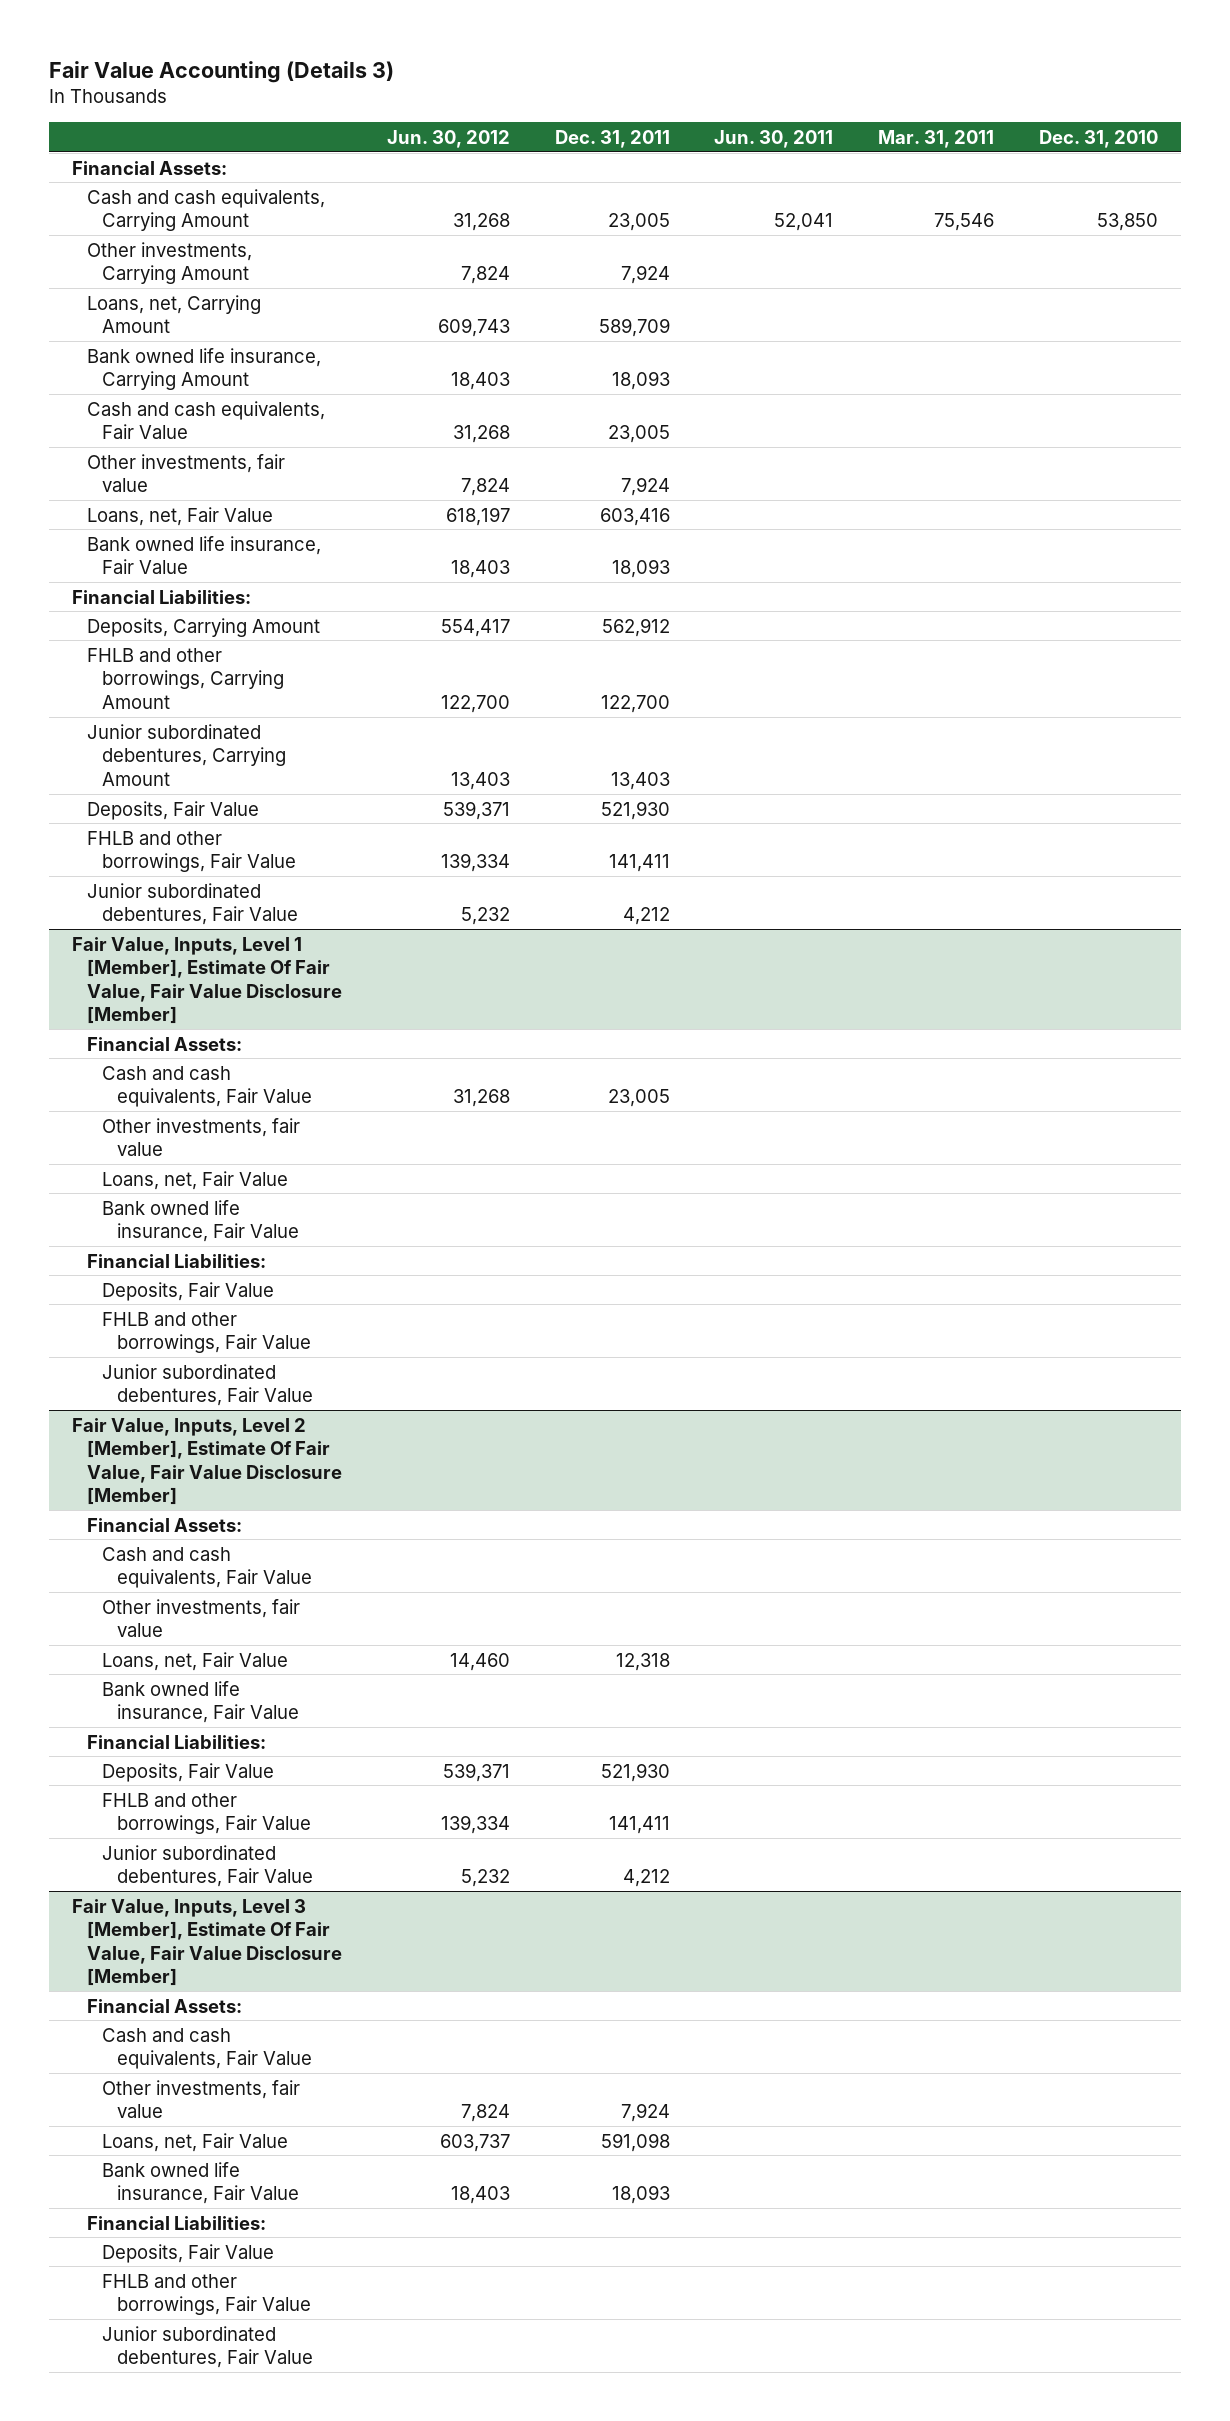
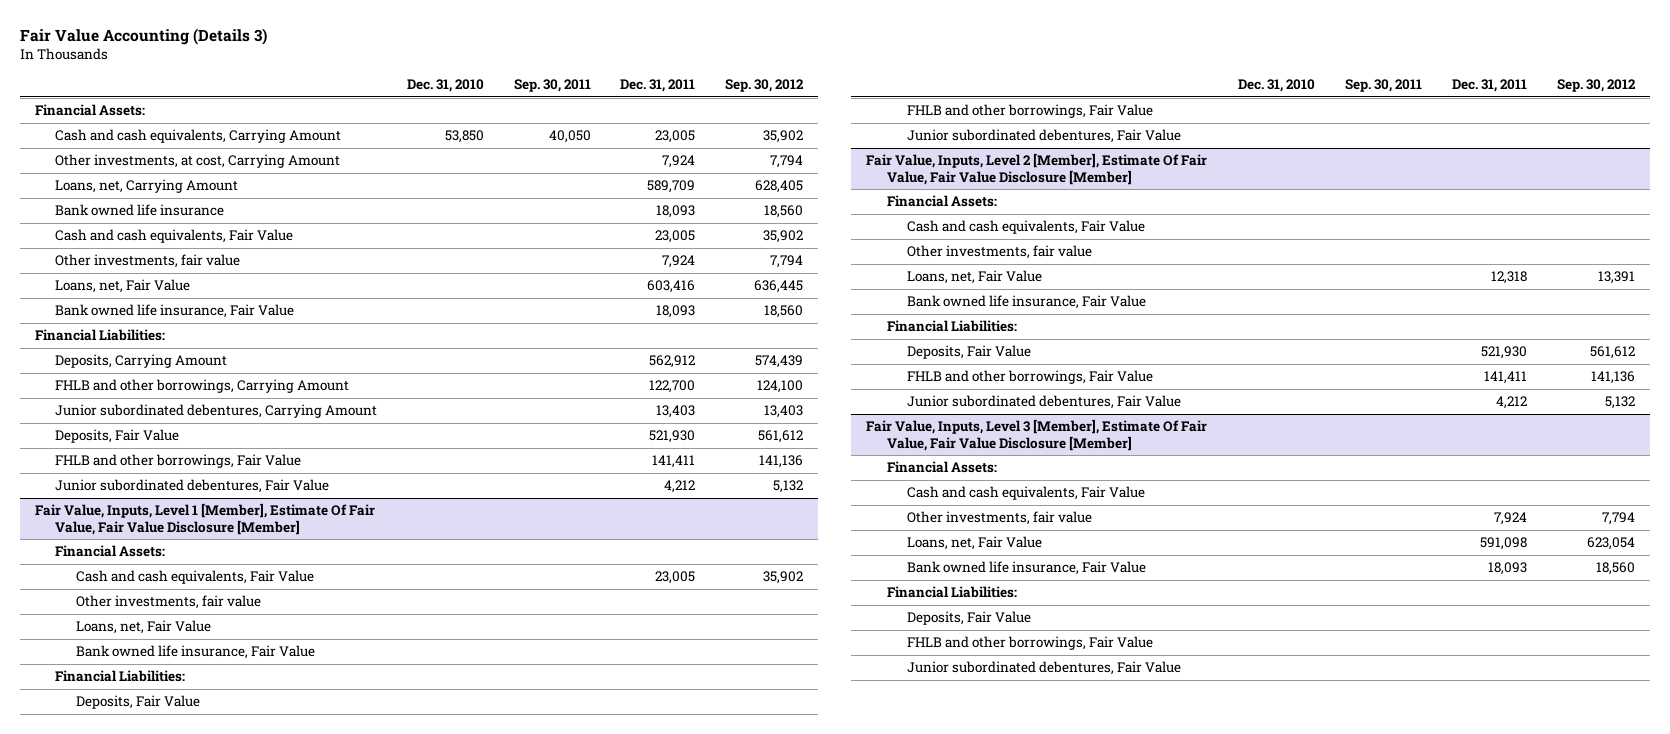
[386,129,510,148] Jun. 30, 2012 -> none
[714,129,834,148] Jun. 30, 2011 -> none
[878,129,995,148] Mar. 31, 2011 -> none
none -> [513,79,591,93] Sep. 30, 2011
none -> [725,79,805,93] Sep. 30, 2012
[86,241,252,285] Other investments, Carrying Amount -> [55,154,341,169] Other investments, at cost, Carrying Amount
[86,347,321,391] Bank owned life insurance, Carrying Amount -> [55,204,225,217] Bank owned life insurance

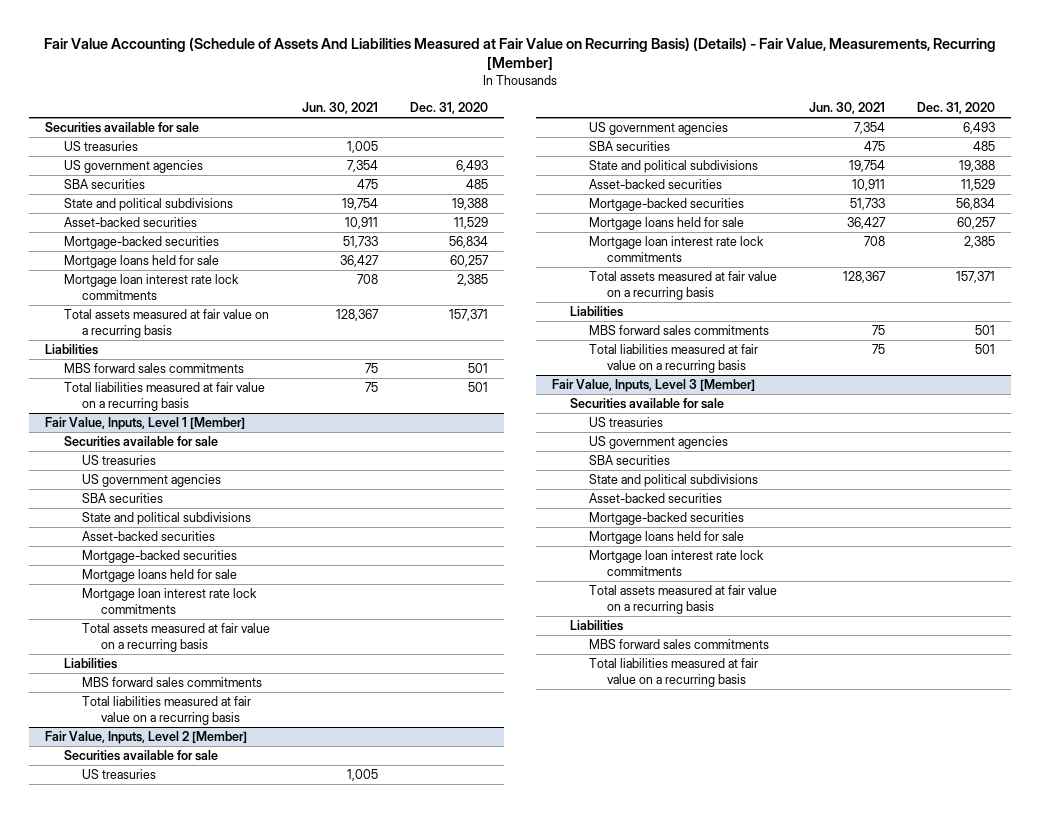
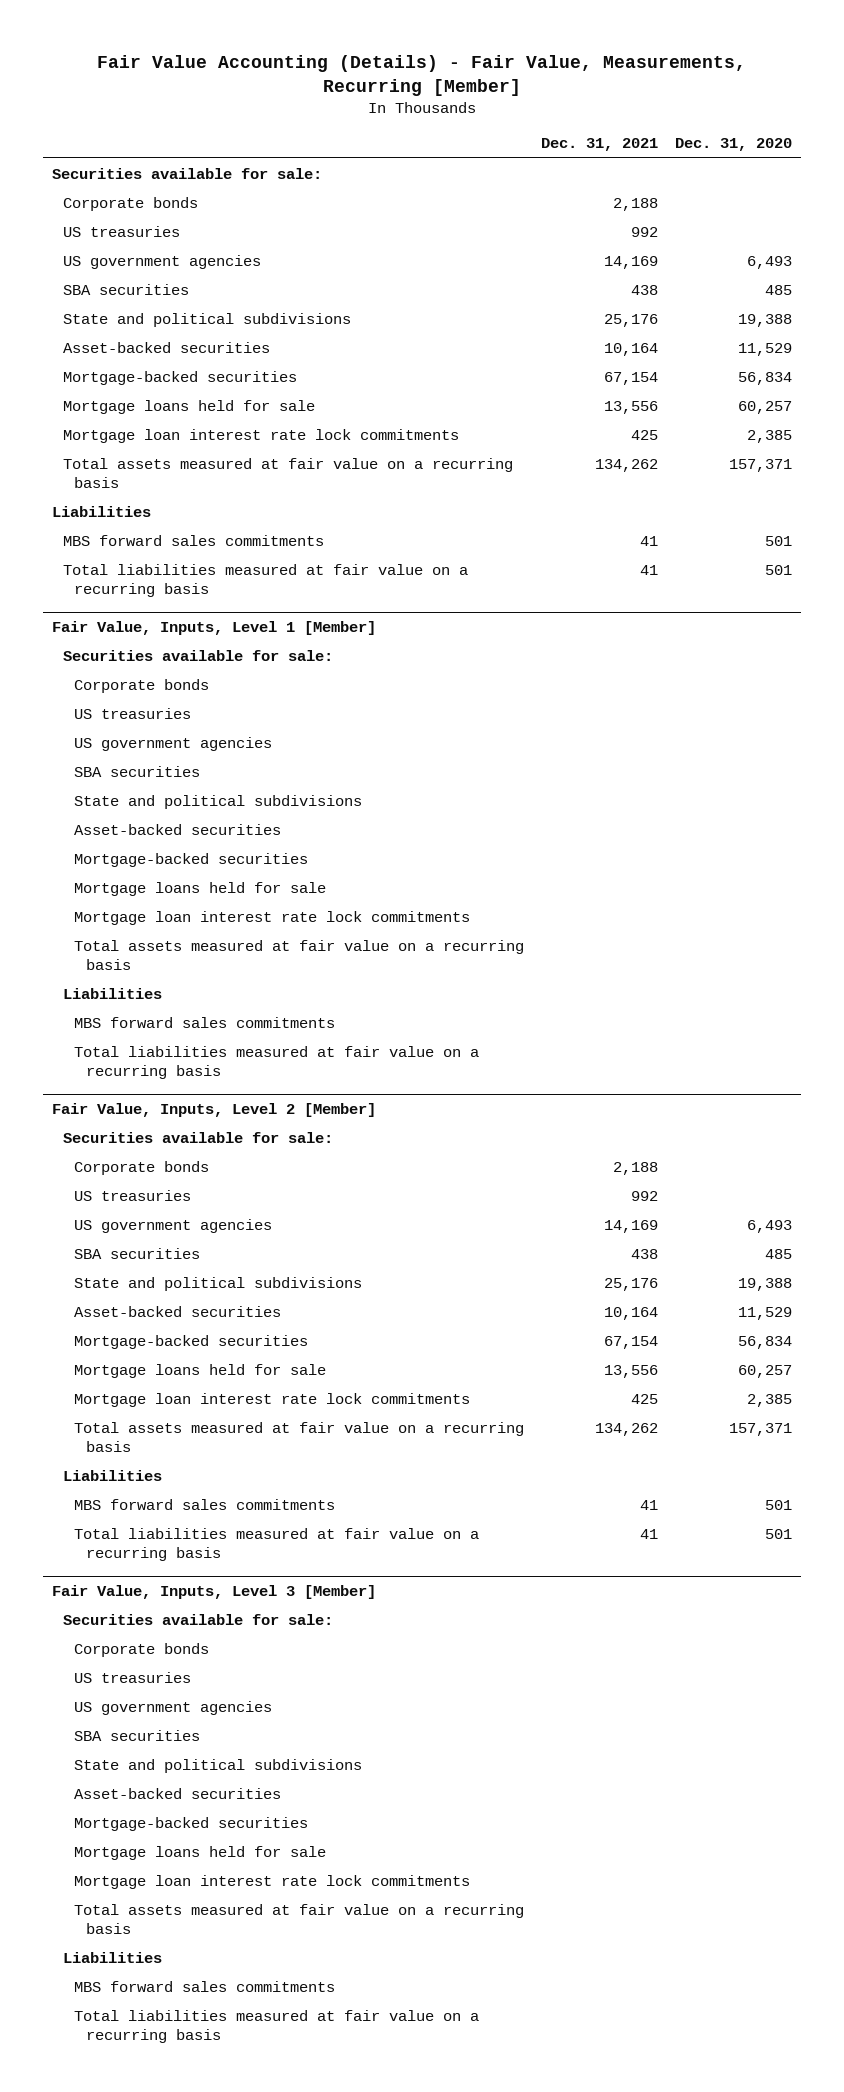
[44,36,997,71] Fair Value Accounting (Schedule of Assets And Liabilities Measured at Fair Value on Recurring Basis) (Details) - Fair Value, Measurements, Recurring [Member] -> [97,54,747,96] Fair Value Accounting (Details) - Fair Value, Measurements, Recurring [Member]
[302,102,379,115] Jun. 30, 2021 -> none
none -> [541,138,659,152] Dec. 31, 2021
[45,122,200,134] Securities available for sale -> [51,167,322,179] Securities available for sale:
none -> [63,196,199,211] Corporate bonds
[63,436,218,448] Securities available for sale -> [63,649,334,661] Securities available for sale:
none -> [74,678,210,693] Corporate bonds
[63,750,218,762] Securities available for sale -> [63,1131,334,1143] Securities available for sale:
none -> [74,1160,210,1175] Corporate bonds
[570,398,725,410] Securities available for sale -> [63,1613,334,1625] Securities available for sale:
none -> [74,1642,210,1657] Corporate bonds

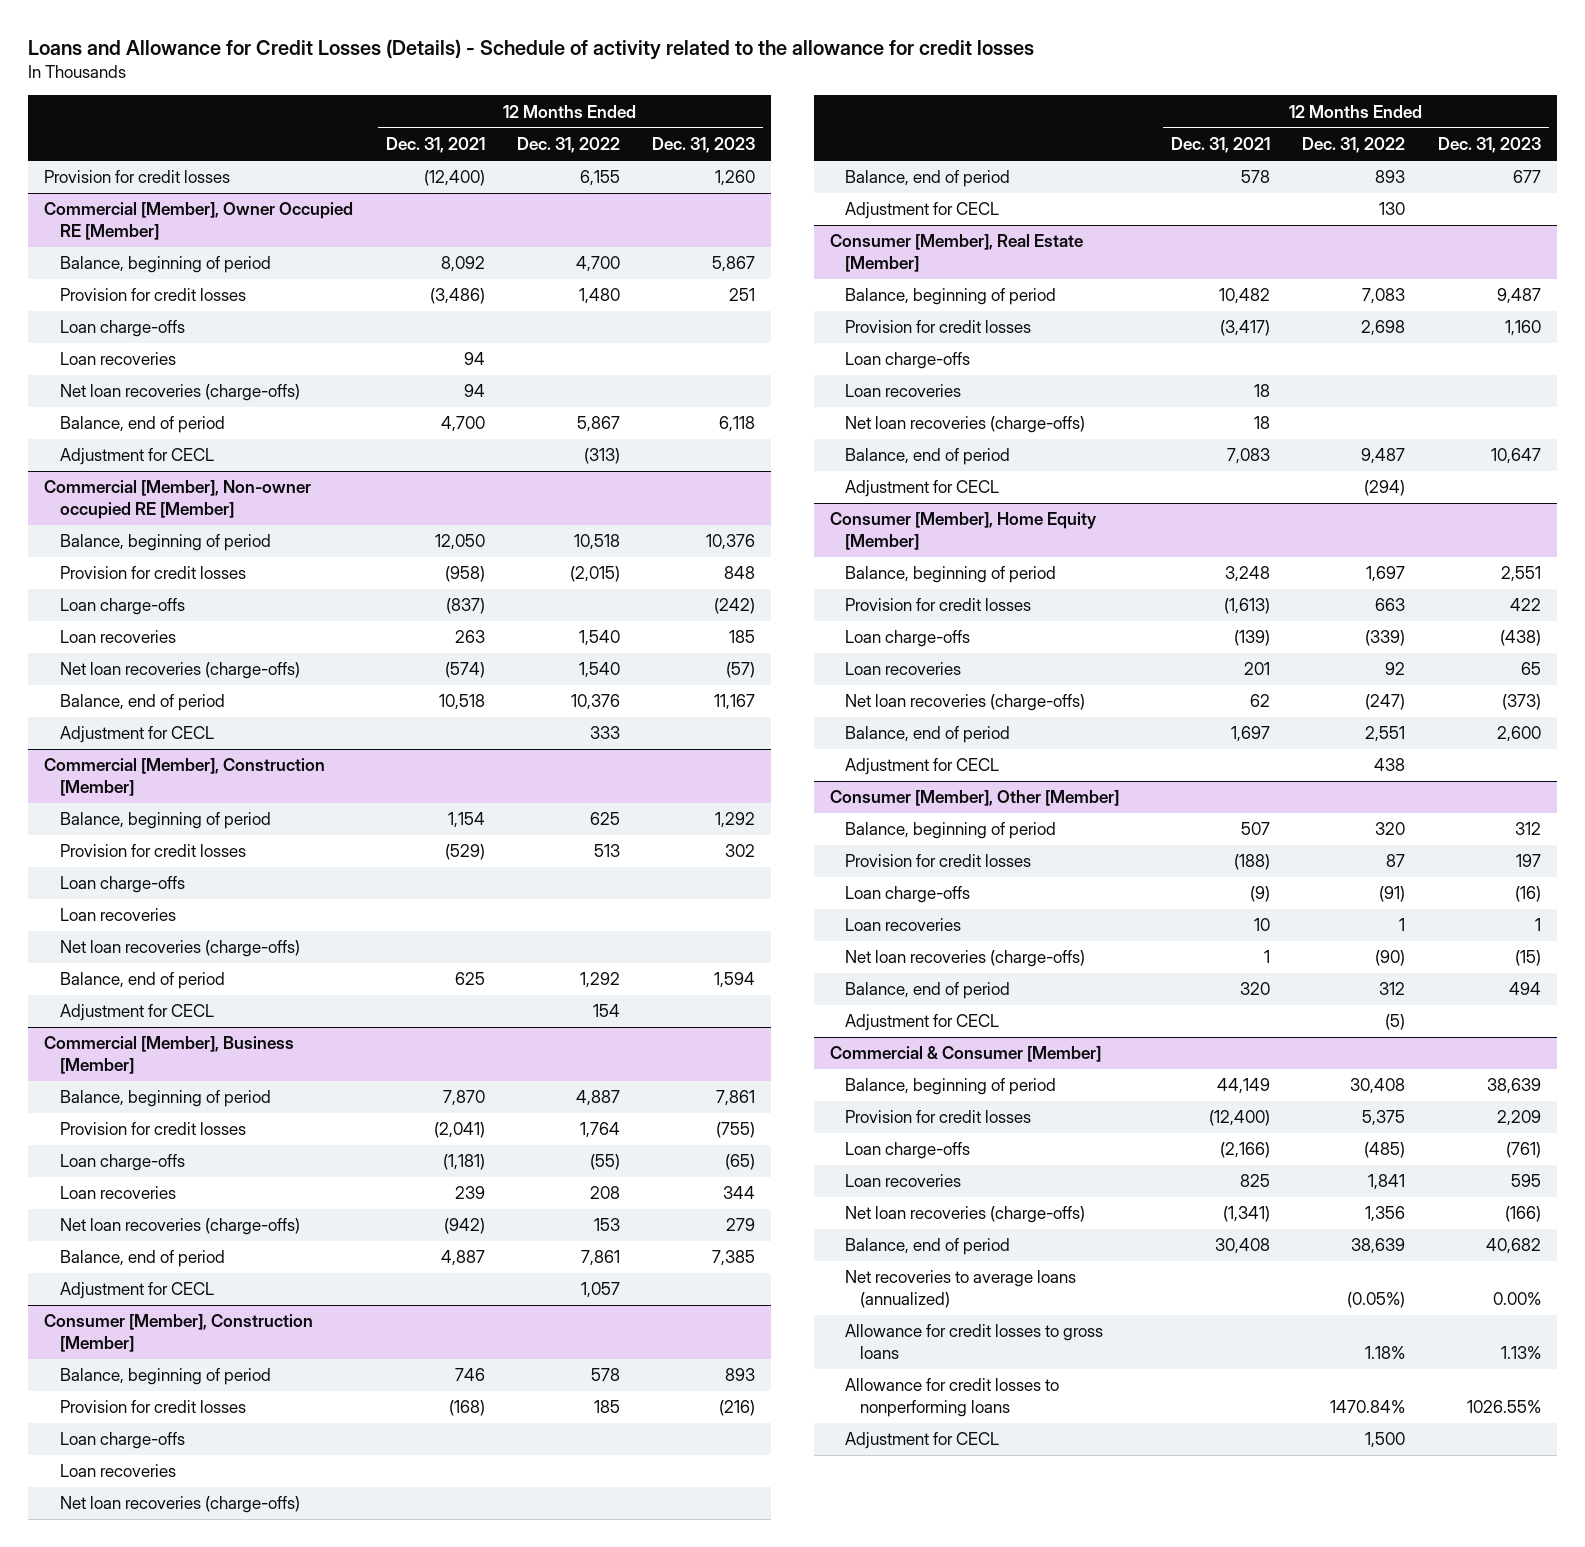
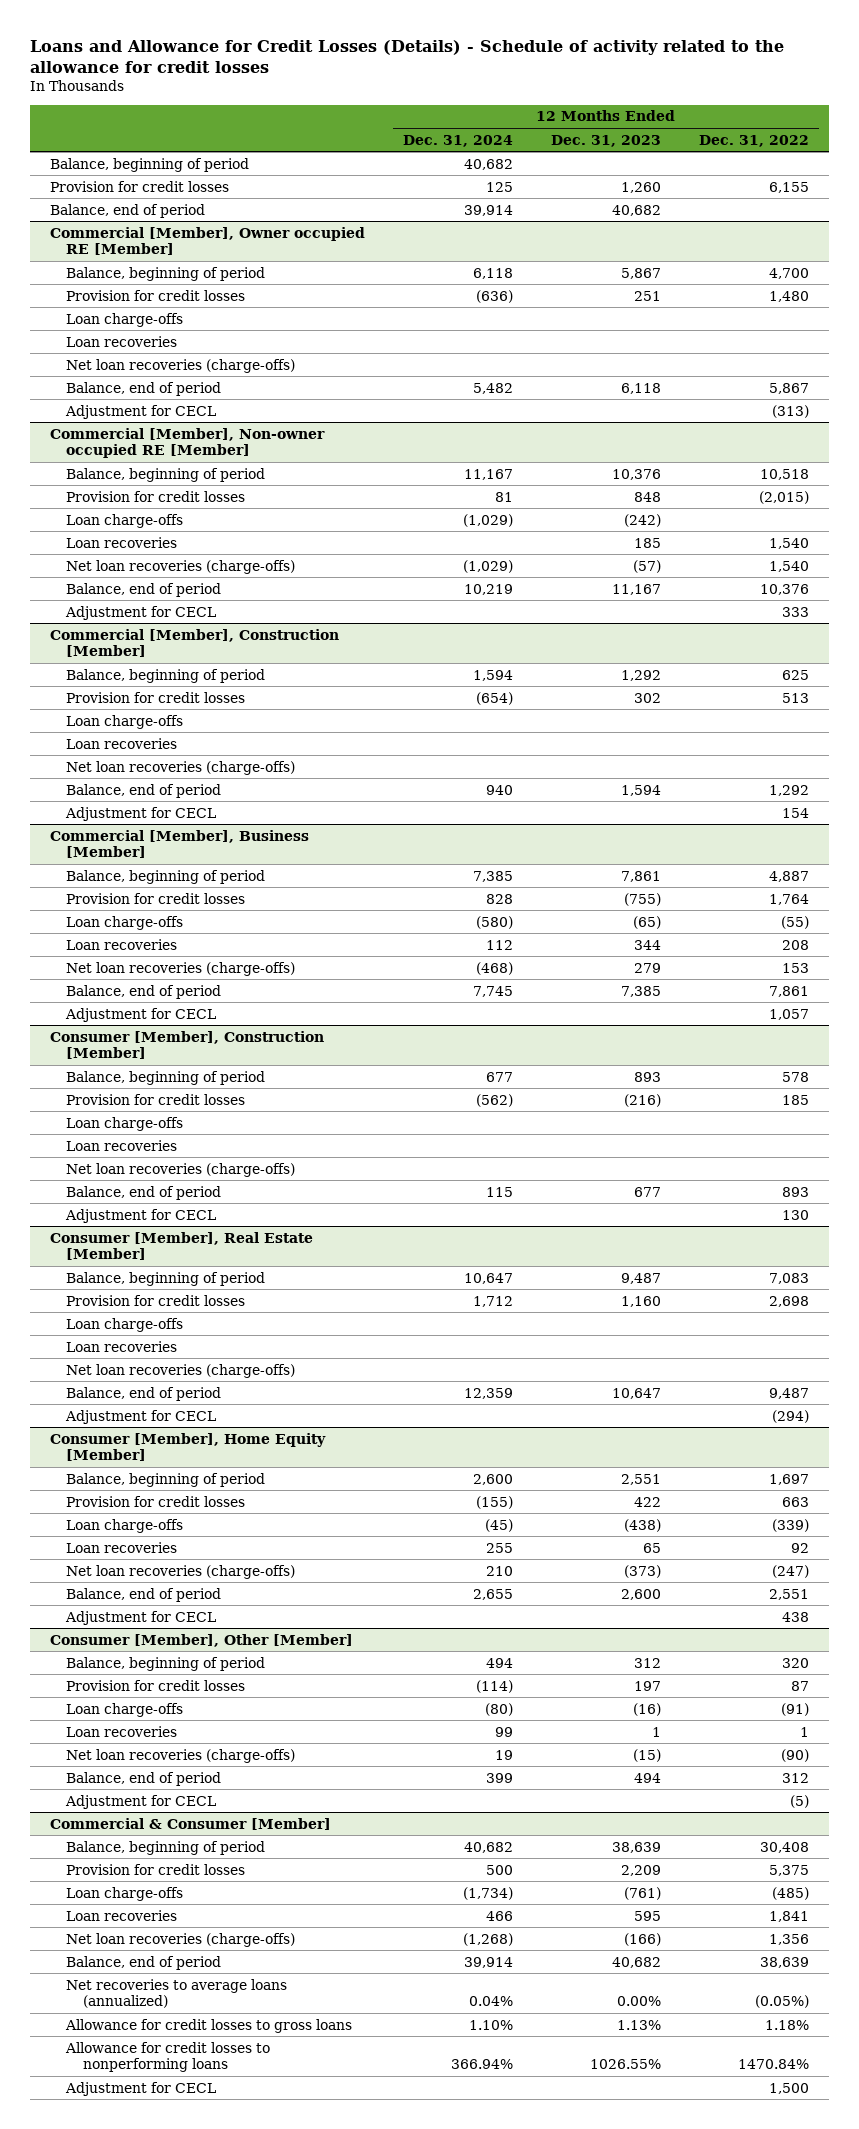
[385,137,485,154] Dec. 31, 2021 -> none
none -> [402,134,513,147] Dec. 31, 2024
none -> [49,157,249,172] Balance, beginning of period
none -> [49,203,205,218] Balance, end of period
[44,202,354,241] Commercial [Member], Owner Occupied RE [Member] -> [49,226,365,256] Commercial [Member], Owner occupied RE [Member]

